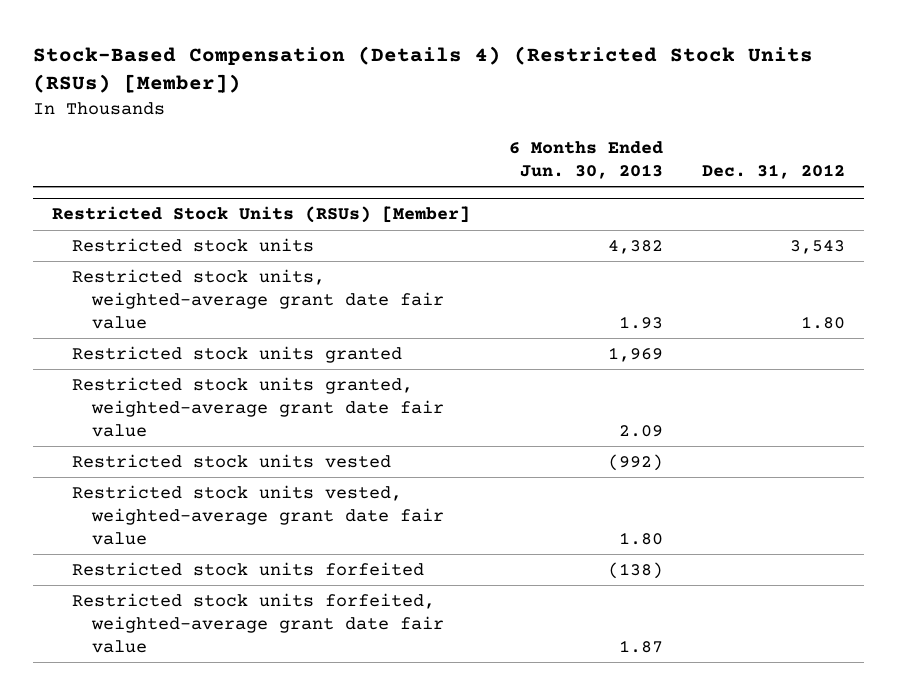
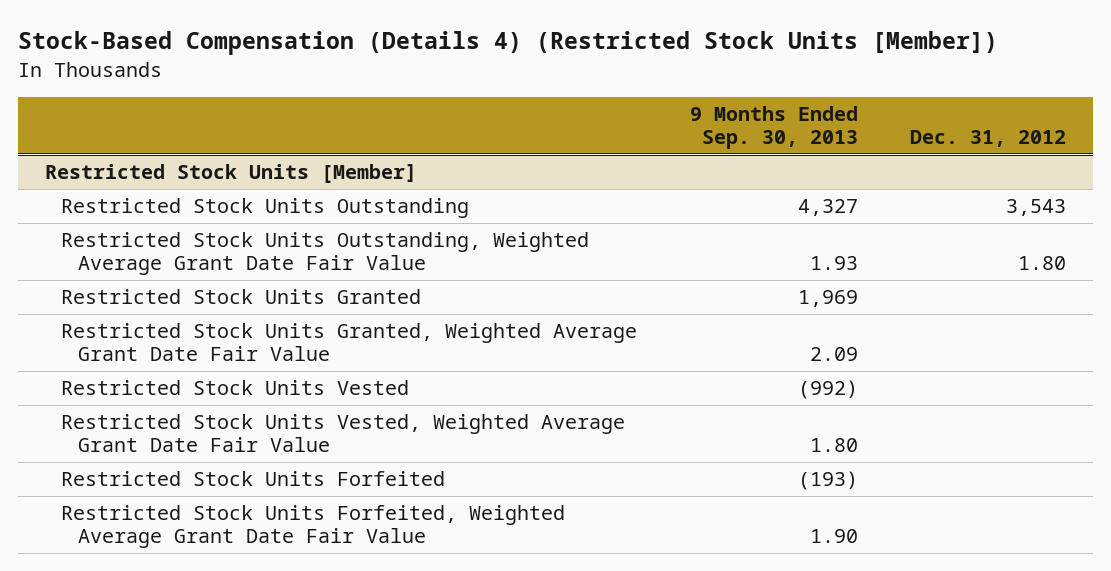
[32,45,813,94] Stock-Based Compensation (Details 4) (Restricted Stock Units (RSUs) [Member]) -> [18,31,999,56] Stock-Based Compensation (Details 4) (Restricted Stock Units [Member])
[508,141,663,180] 6 Months Ended Jun. 30, 2013 -> none
none -> [689,105,858,150] 9 Months Ended Sep. 30, 2013
[52,206,471,224] Restricted Stock Units (RSUs) [Member] -> [44,164,417,184] Restricted Stock Units [Member]
[71,237,314,252] Restricted stock units -> [61,198,470,219] Restricted Stock Units Outstanding
[71,268,444,329] Restricted stock units, weighted-average grant date fair value -> [61,232,590,276] Restricted Stock Units Outstanding, Weighted Average Grant Date Fair Value
[71,345,402,363] Restricted stock units granted -> [61,289,422,305] Restricted Stock Units Granted
[71,376,444,437] Restricted stock units granted, weighted-average grant date fair value -> [61,323,638,362] Restricted Stock Units Granted, Weighted Average Grant Date Fair Value
[71,453,391,468] Restricted stock units vested -> [61,380,410,396] Restricted Stock Units Vested
[71,484,444,545] Restricted stock units vested, weighted-average grant date fair value -> [61,414,626,453] Restricted Stock Units Vested, Weighted Average Grant Date Fair Value
[71,561,424,576] Restricted stock units forfeited -> [61,471,446,487] Restricted Stock Units Forfeited
[71,592,444,653] Restricted stock units forfeited, weighted-average grant date fair value -> [61,505,566,549] Restricted Stock Units Forfeited, Weighted Average Grant Date Fair Value

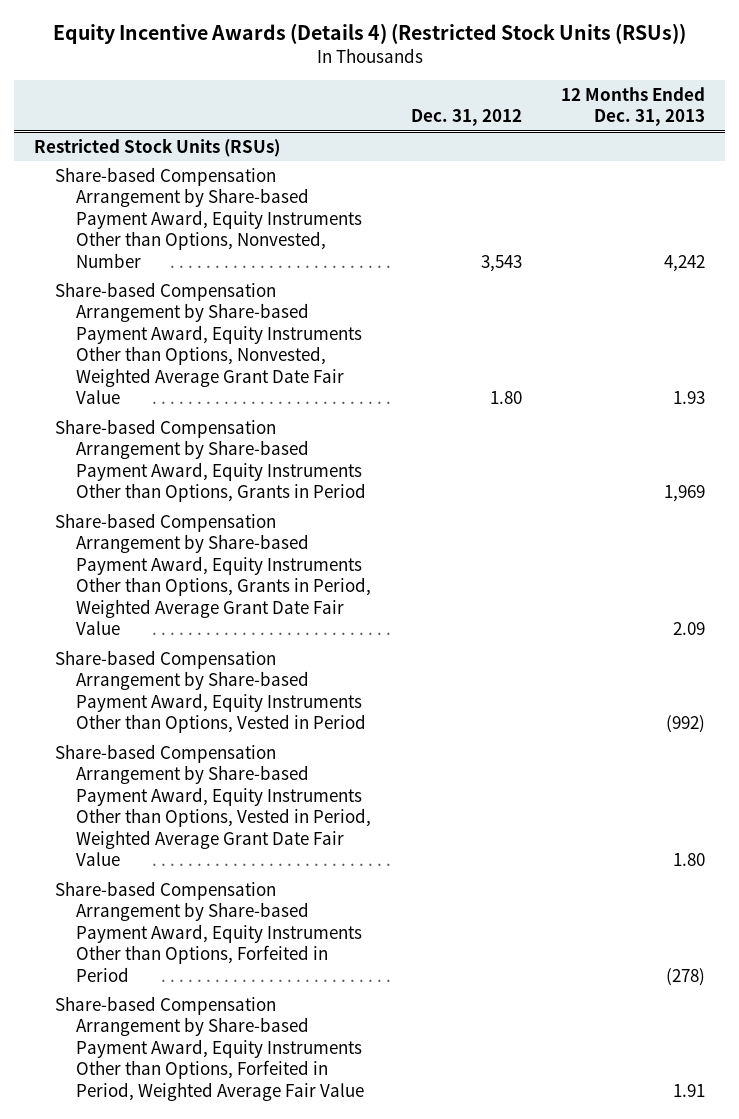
[18,31,999,56] Stock-Based Compensation (Details 4) (Restricted Stock Units [Member]) -> [52,23,686,45] Equity Incentive Awards (Details 4) (Restricted Stock Units (RSUs))
[689,105,858,150] 9 Months Ended Sep. 30, 2013 -> none
none -> [561,86,706,127] 12 Months Ended Dec. 31, 2013
[61,505,566,549] Restricted Stock Units Forfeited, Weighted Average Grant Date Fair Value -> none
[44,164,417,184] Restricted Stock Units [Member] -> [33,137,280,157] Restricted Stock Units (RSUs)
[61,198,470,219] Restricted Stock Units Outstanding -> [55,166,363,268] Share-based Compensation Arrangement by Share-based Payment Award, Equity Instruments Other than Options, Nonvested, Number
[61,232,590,276] Restricted Stock Units Outstanding, Weighted Average Grant Date Fair Value -> [55,281,363,405] Share-based Compensation Arrangement by Share-based Payment Award, Equity Instruments Other than Options, Nonvested, Weighted Average Grant Date Fair Value
[61,289,422,305] Restricted Stock Units Granted -> [55,418,367,503] Share-based Compensation Arrangement by Share-based Payment Award, Equity Instruments Other than Options, Grants in Period
[61,323,638,362] Restricted Stock Units Granted, Weighted Average Grant Date Fair Value -> [55,512,372,636] Share-based Compensation Arrangement by Share-based Payment Award, Equity Instruments Other than Options, Grants in Period, Weighted Average Grant Date Fair Value
[61,380,410,396] Restricted Stock Units Vested -> [55,649,367,734] Share-based Compensation Arrangement by Share-based Payment Award, Equity Instruments Other than Options, Vested in Period
[61,414,626,453] Restricted Stock Units Vested, Weighted Average Grant Date Fair Value -> [55,743,372,867] Share-based Compensation Arrangement by Share-based Payment Award, Equity Instruments Other than Options, Vested in Period, Weighted Average Grant Date Fair Value
[61,471,446,487] Restricted Stock Units Forfeited -> [55,880,363,982] Share-based Compensation Arrangement by Share-based Payment Award, Equity Instruments Other than Options, Forfeited in Period
none -> [55,995,365,1101] Share-based Compensation Arrangement by Share-based Payment Award, Equity Instruments Other than Options, Forfeited in Period, Weighted Average Fair Value

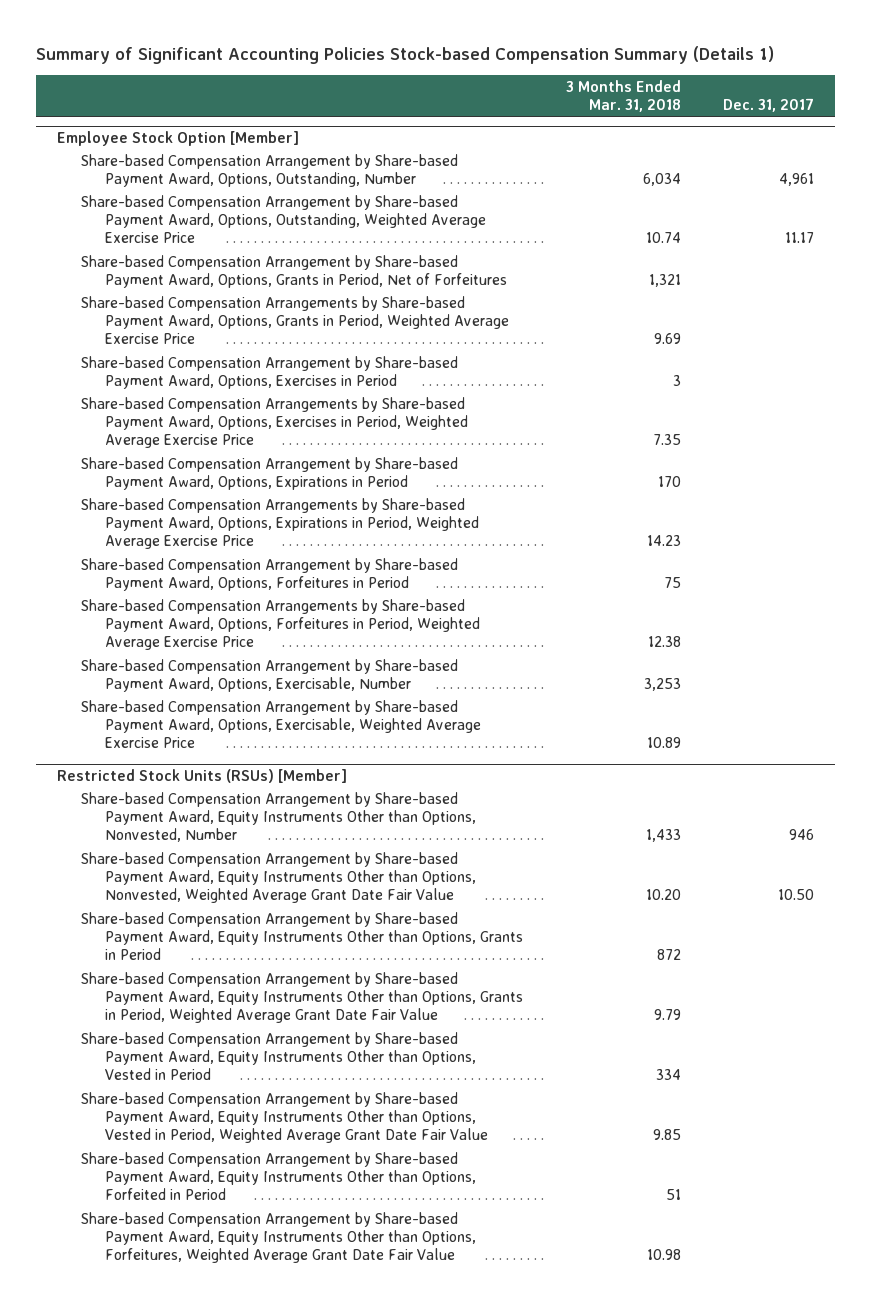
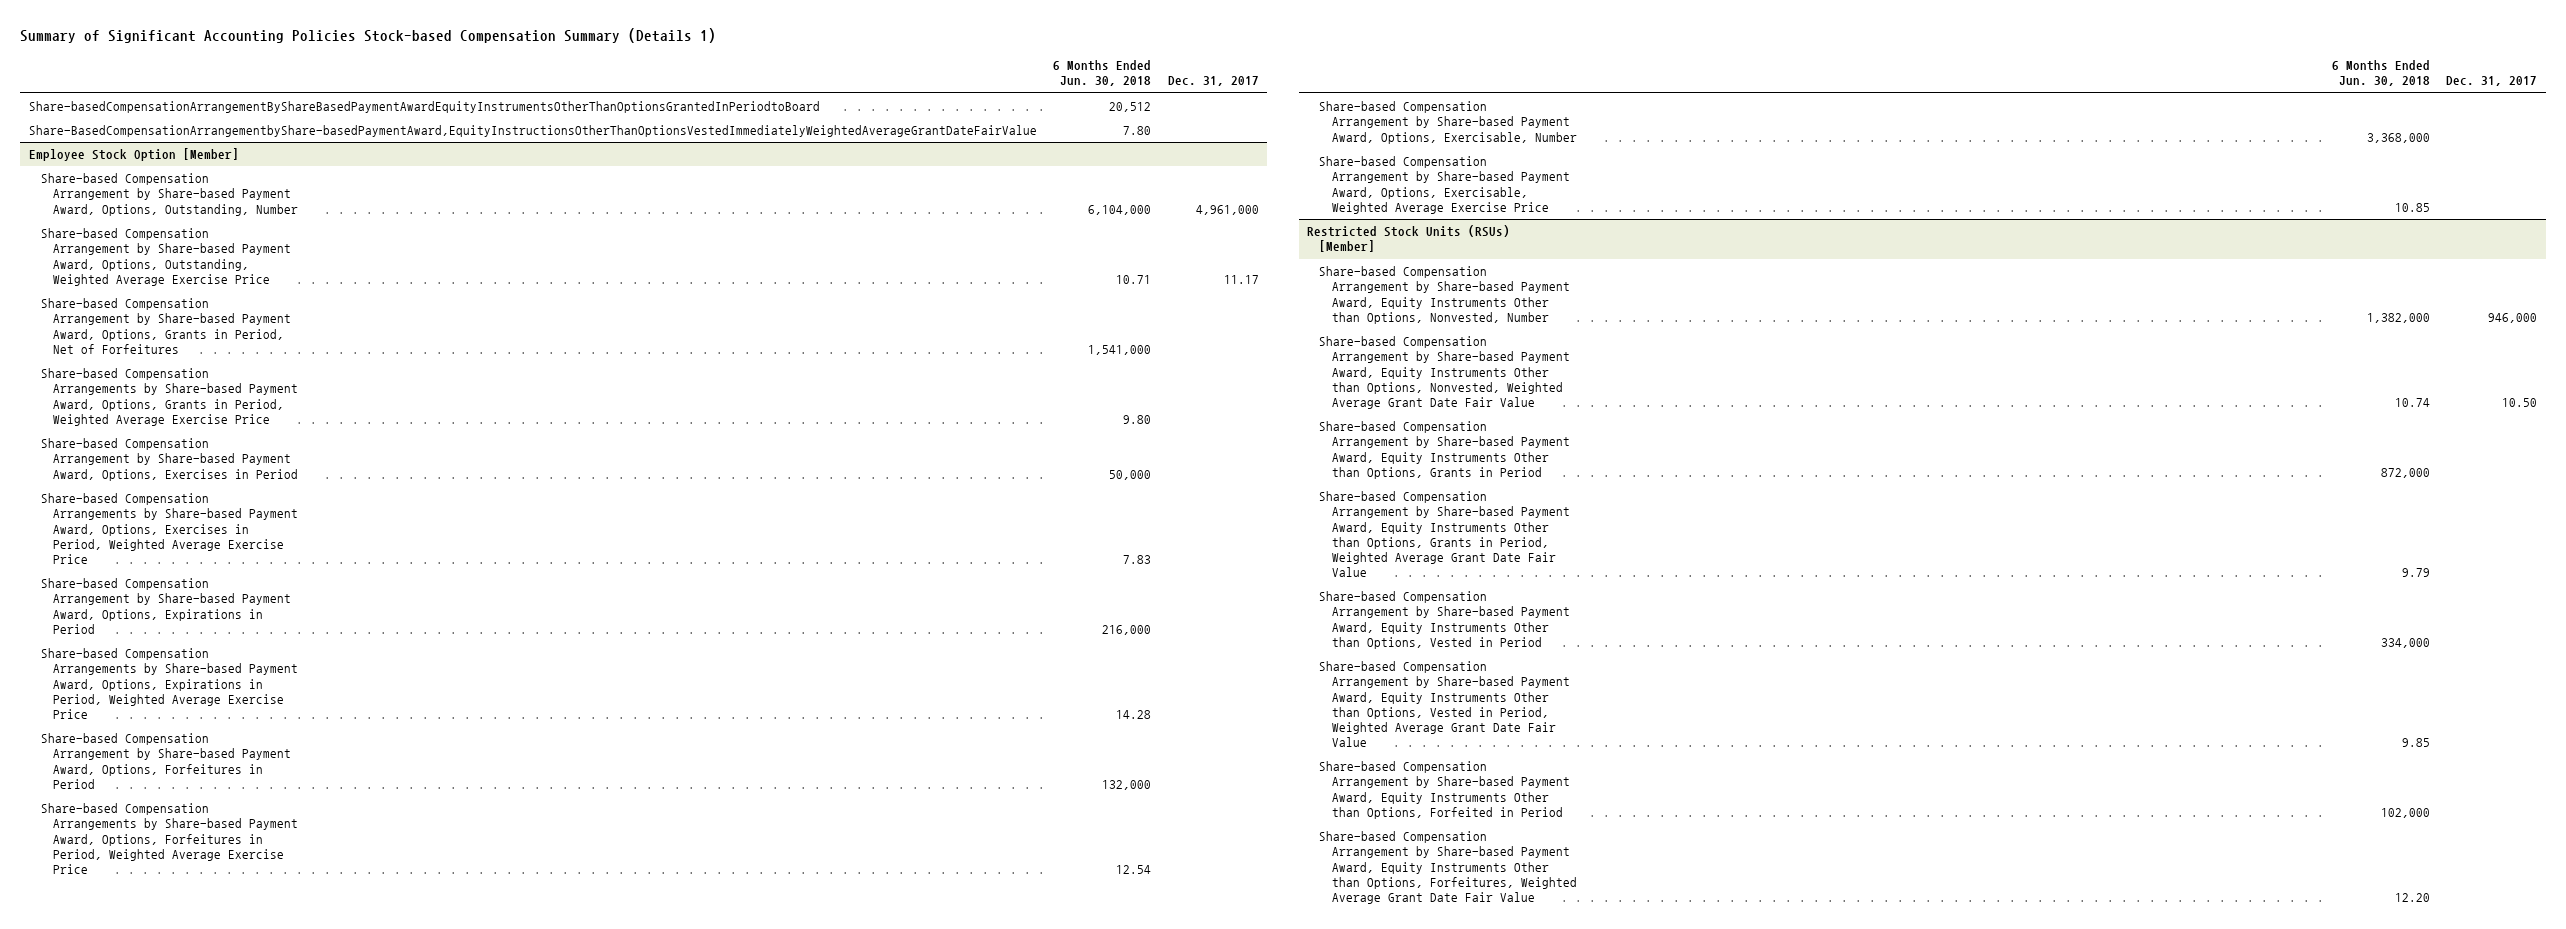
[565,79,681,113] 3 Months Ended Mar. 31, 2018 -> none
none -> [1053,60,1152,87] 6 Months Ended Jun. 30, 2018
none -> [28,101,820,114] Share-basedCompensationArrangementByShareBasedPaymentAwardEquityInstrumentsOtherThanOptionsGrantedInPeriodtoBoard
none -> [28,125,1037,138] Share-BasedCompensationArrangementbyShare-basedPaymentAward,EquityInstructionsOtherThanOptionsVestedImmediatelyWeightedAverageGrantDateFairValue
[779,173,815,187] 4,961 -> [1195,204,1259,215] 4,961,000
[789,829,815,841] 946 -> [2488,312,2538,323] 946,000

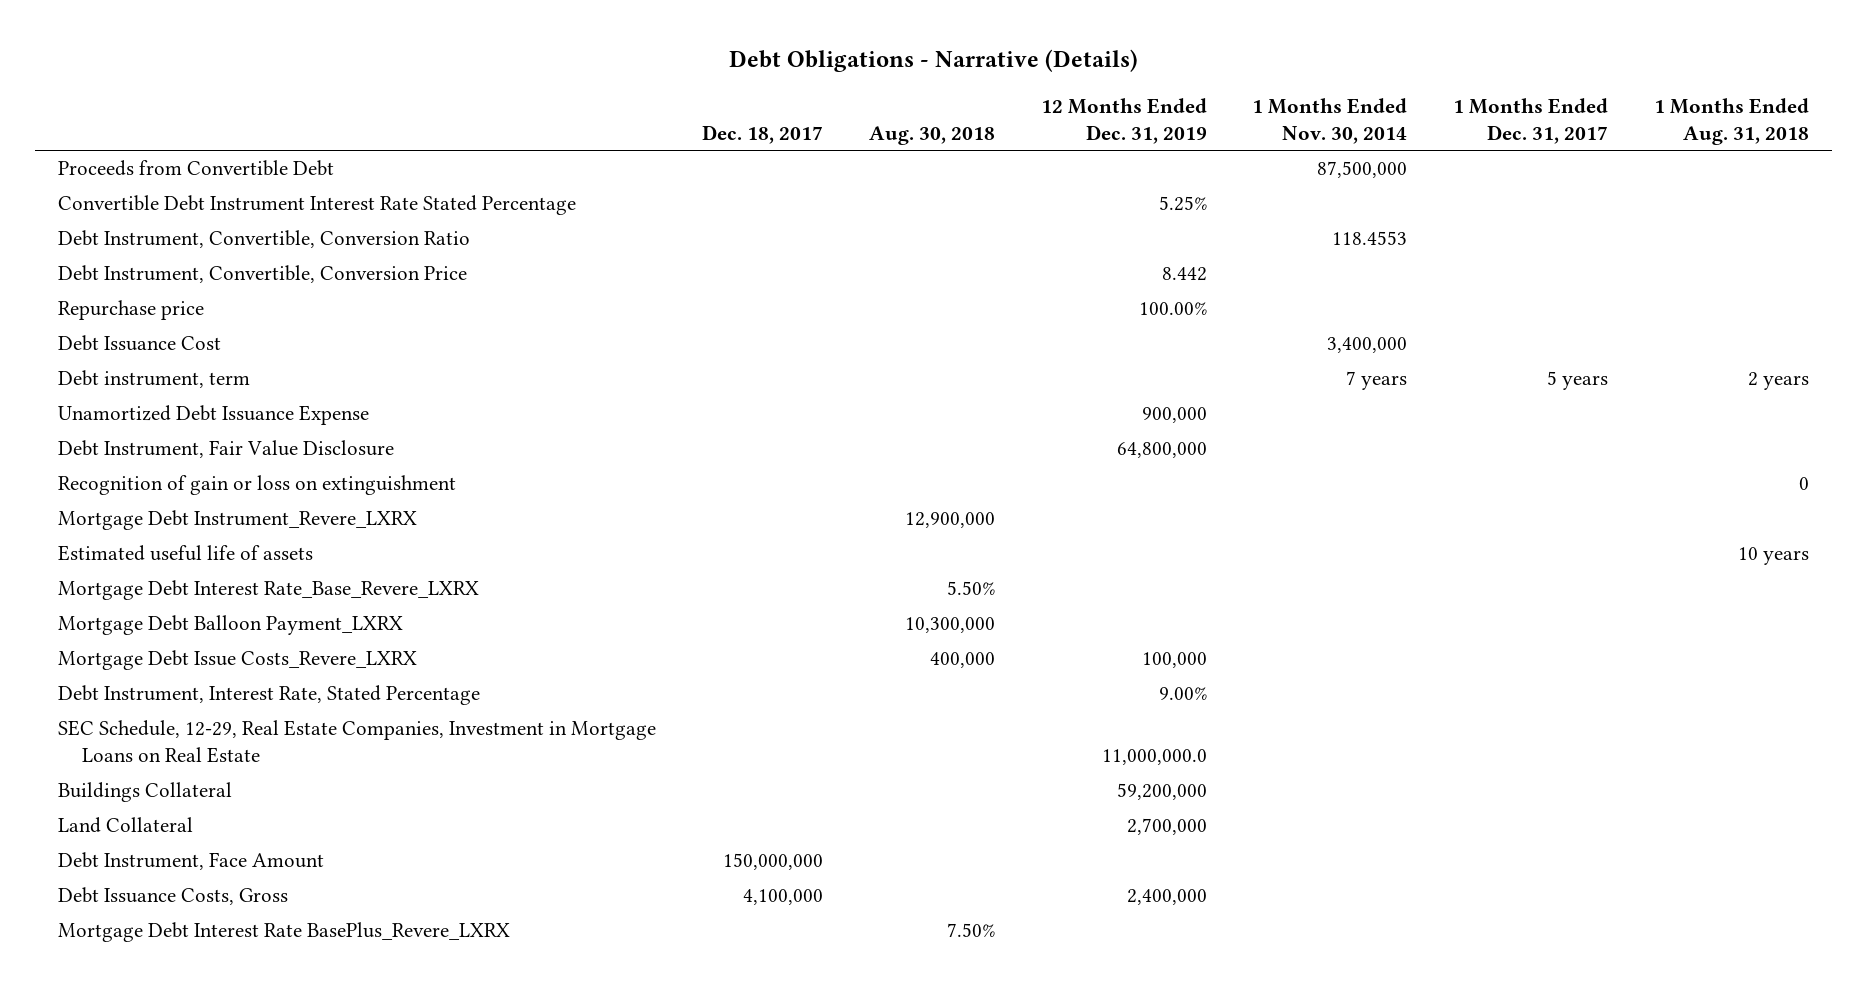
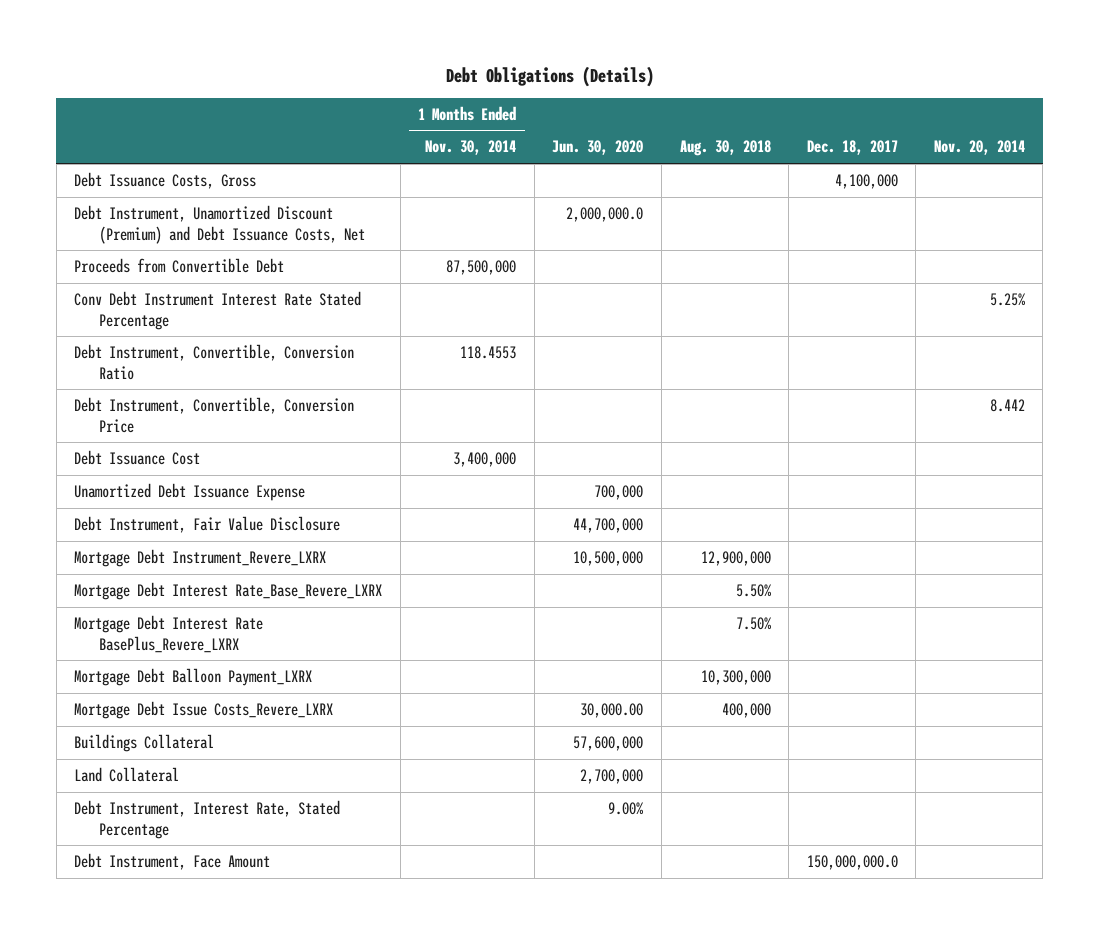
[728,49,1138,73] Debt Obligations - Narrative (Details) -> [445,65,654,87] Debt Obligations (Details)
[1040,97,1207,144] 12 Months Ended Dec. 31, 2019 -> none
[1453,97,1609,144] 1 Months Ended Dec. 31, 2017 -> none
[1654,97,1810,145] 1 Months Ended Aug. 31, 2018 -> none
none -> [552,140,644,156] Jun. 30, 2020
none -> [933,140,1025,156] Nov. 20, 2014
[57,887,288,906] Debt Issuance Costs, Gross -> [74,171,257,189] Debt Issuance Costs, Gross
none -> [74,204,366,244] Debt Instrument, Unamortized Discount (Premium) and Debt Issuance Costs, Net
[57,195,576,216] Convertible Debt Instrument Interest Rate Stated Percentage -> [74,290,362,330] Conv Debt Instrument Interest Rate Stated Percentage
[57,300,204,321] Repurchase price -> none
[57,370,250,389] Debt instrument, term -> none
[57,475,456,496] Recognition of gain or loss on extinguishment -> none
[57,545,313,562] Estimated useful life of assets -> none
[57,922,510,943] Mortgage Debt Interest Rate BasePlus_Revere_LXRX -> [74,614,264,653] Mortgage Debt Interest Rate BasePlus_Revere_LXRX
[57,720,656,764] SEC Schedule, 12-29, Real Estate Companies, Investment in Mortgage Loans on Real Estate -> none
[57,685,480,706] Debt Instrument, Interest Rate, Stated Percentage -> [74,799,341,839] Debt Instrument, Interest Rate, Stated Percentage
[722,853,823,871] 150,000,000 -> [806,854,898,870] 150,000,000.0

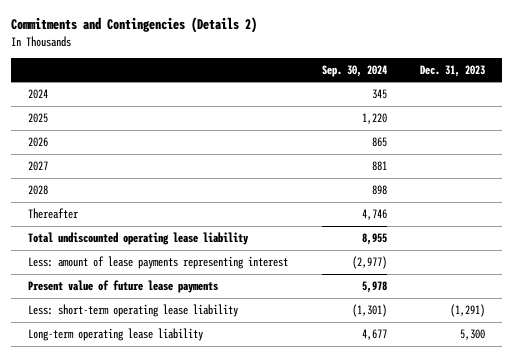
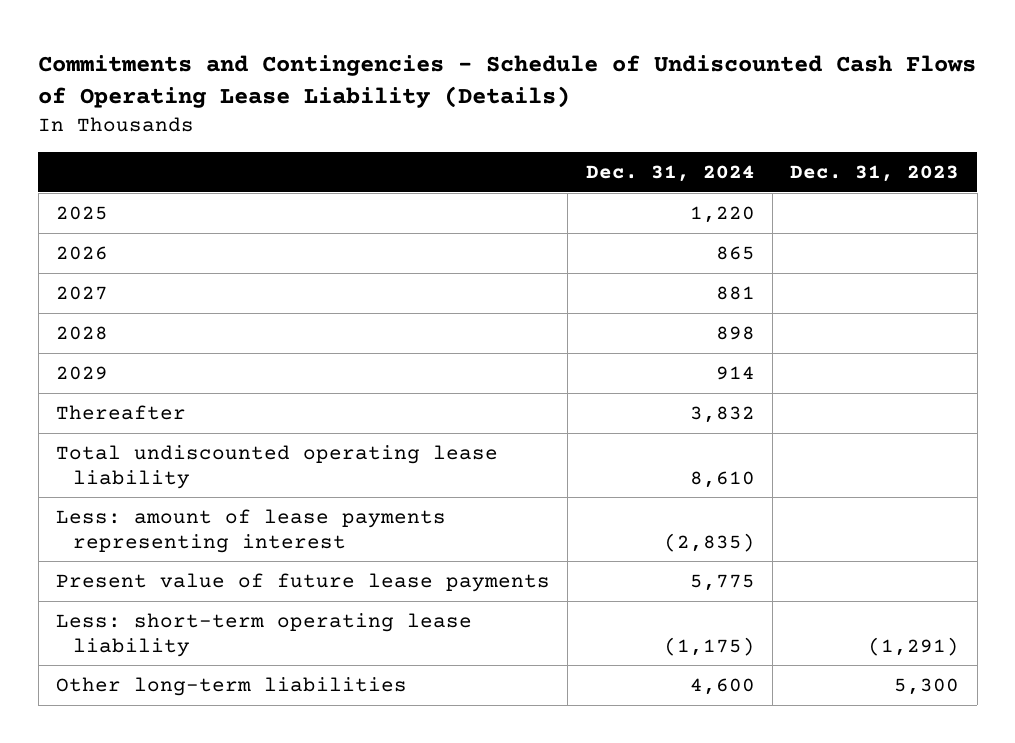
[10,17,257,34] Commitments and Contingencies (Details 2) -> [38,54,977,109] Commitments and Contingencies - Schedule of Undiscounted Cash Flows of Operating Lease Liability (Details)
[321,64,387,77] Sep. 30, 2024 -> none
none -> [585,164,755,182] Dec. 31, 2024
[27,89,48,100] 2024 -> none
none -> [56,365,109,380] 2029
[27,328,203,342] Long-term operating lease liability -> [56,676,408,696] Other long-term liabilities

